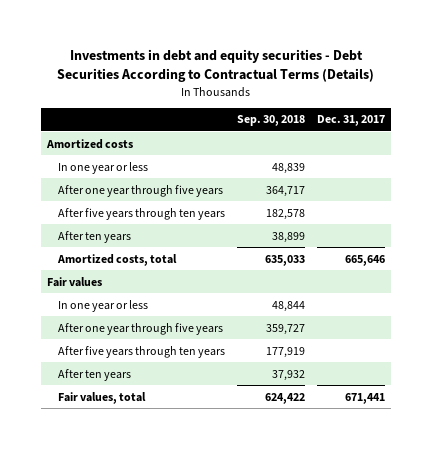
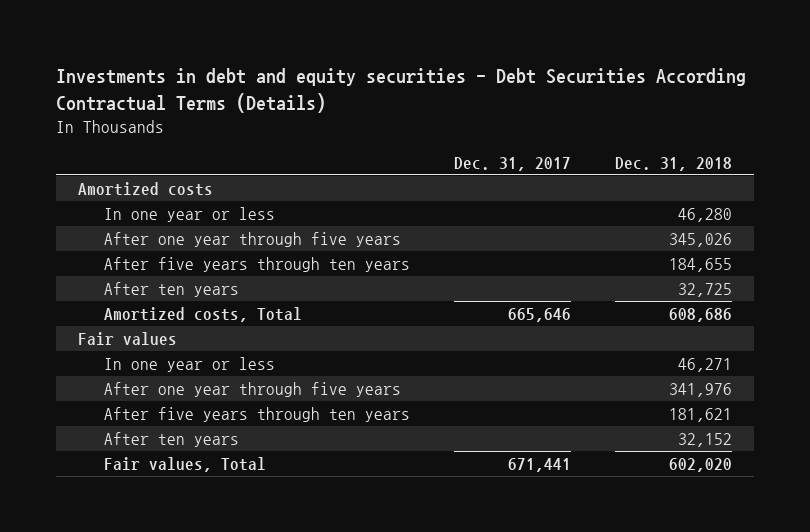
[57,49,375,82] Investments in debt and equity securities - Debt Securities According to Contractual Terms (Details) -> [55,68,746,114] Investments in debt and equity securities - Debt Securities According Contractual Terms (Details)
[236,115,305,127] Sep. 30, 2018 -> none
none -> [615,156,733,171] Dec. 31, 2018
[56,253,177,266] Amortized costs, total -> [104,307,303,323] Amortized costs, Total
[57,391,146,404] Fair values, total -> [104,457,267,473] Fair values, Total

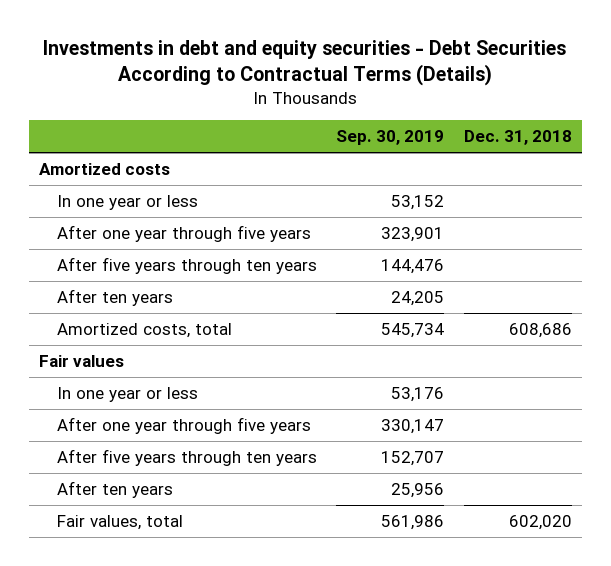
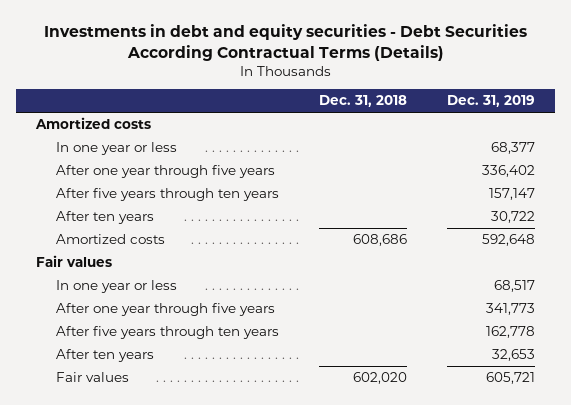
[43,39,567,86] Investments in debt and equity securities - Debt Securities According to Contractual Terms (Details) -> [43,23,527,61] Investments in debt and equity securities - Debt Securities According Contractual Terms (Details)
[336,130,445,146] Sep. 30, 2019 -> none
none -> [447,95,536,108] Dec. 31, 2019
[56,322,232,338] Amortized costs, total -> [56,234,166,245] Amortized costs
[56,514,183,530] Fair values, total -> [56,372,130,383] Fair values

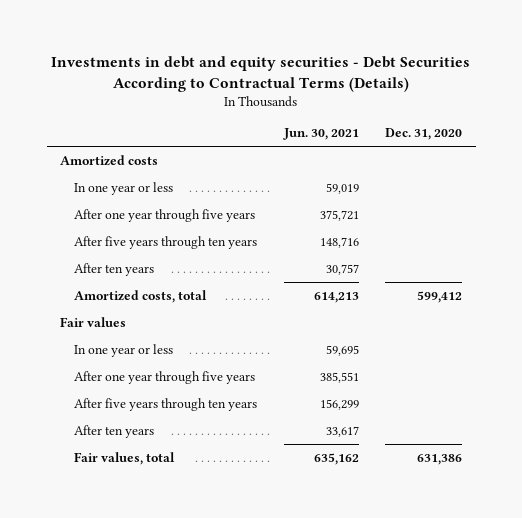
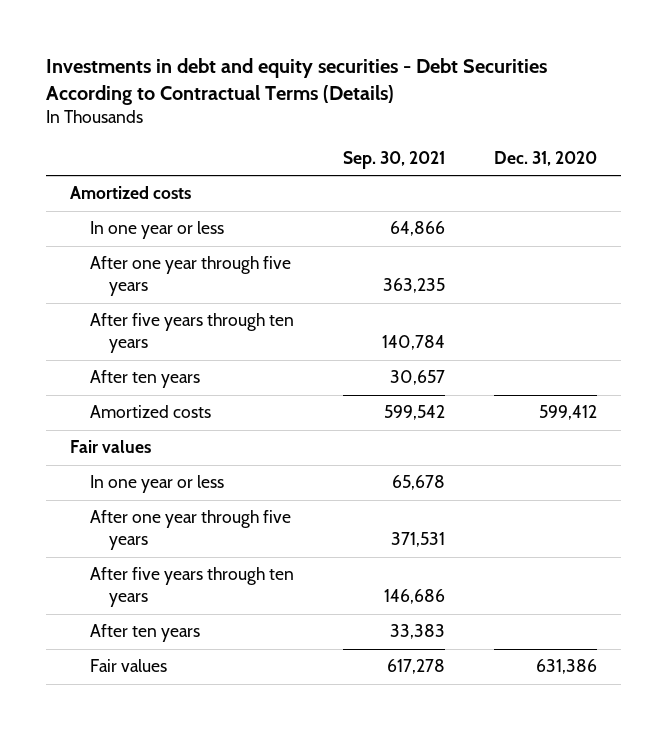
[282,128,359,141] Jun. 30, 2021 -> none
none -> [342,151,445,170] Sep. 30, 2021
[73,289,207,303] Amortized costs, total -> [89,405,211,419] Amortized costs
[73,451,175,465] Fair values, total -> [89,659,167,673] Fair values

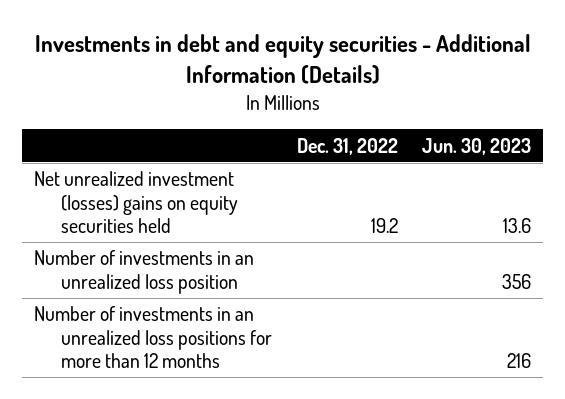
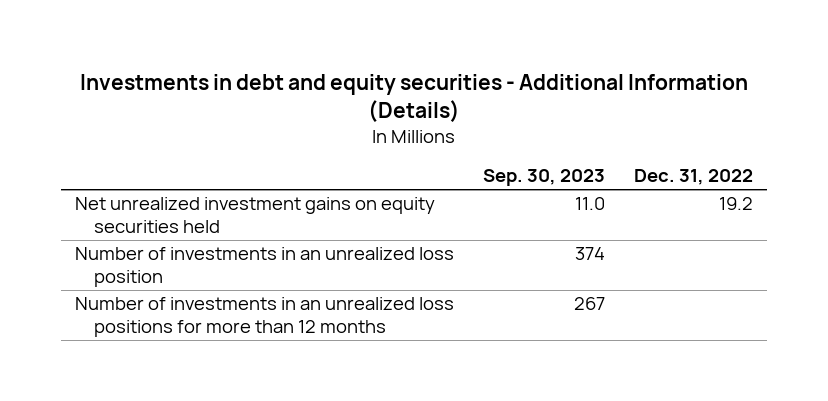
[422,137,532,155] Jun. 30, 2023 -> none
none -> [483,168,606,186] Sep. 30, 2023
[34,171,239,234] Net unrealized investment (losses) gains on equity securities held -> [75,197,436,234] Net unrealized investment gains on equity securities held

